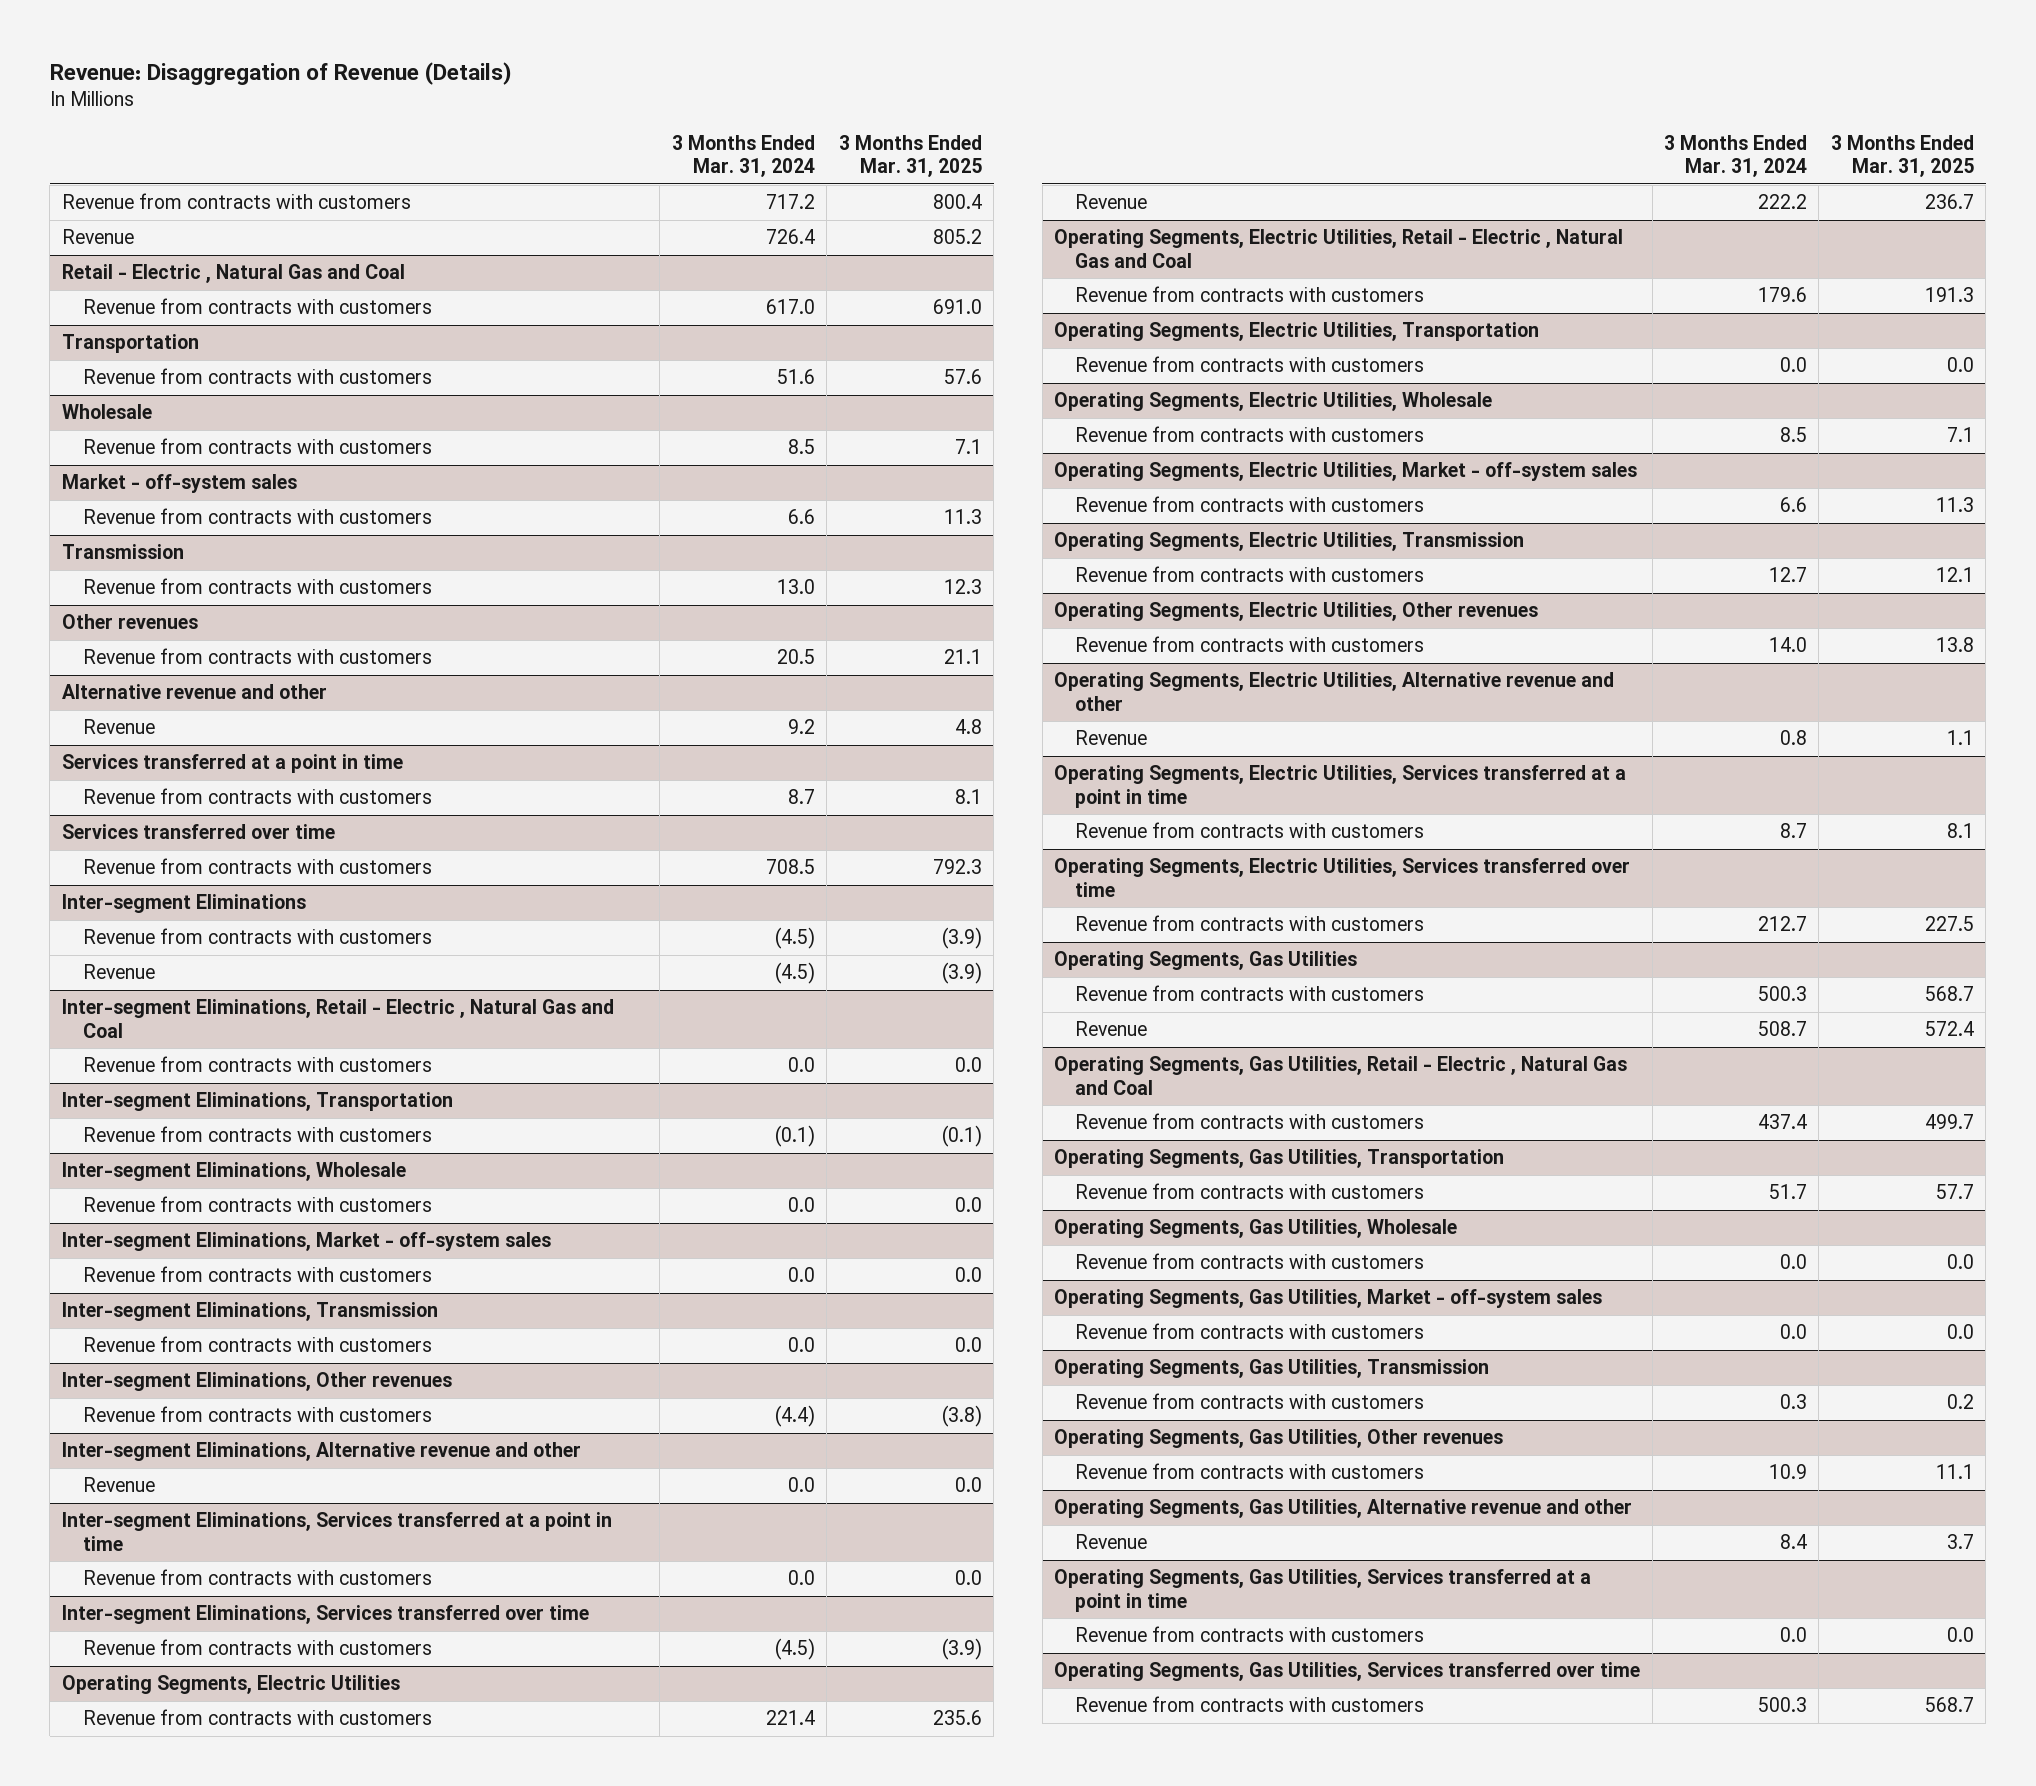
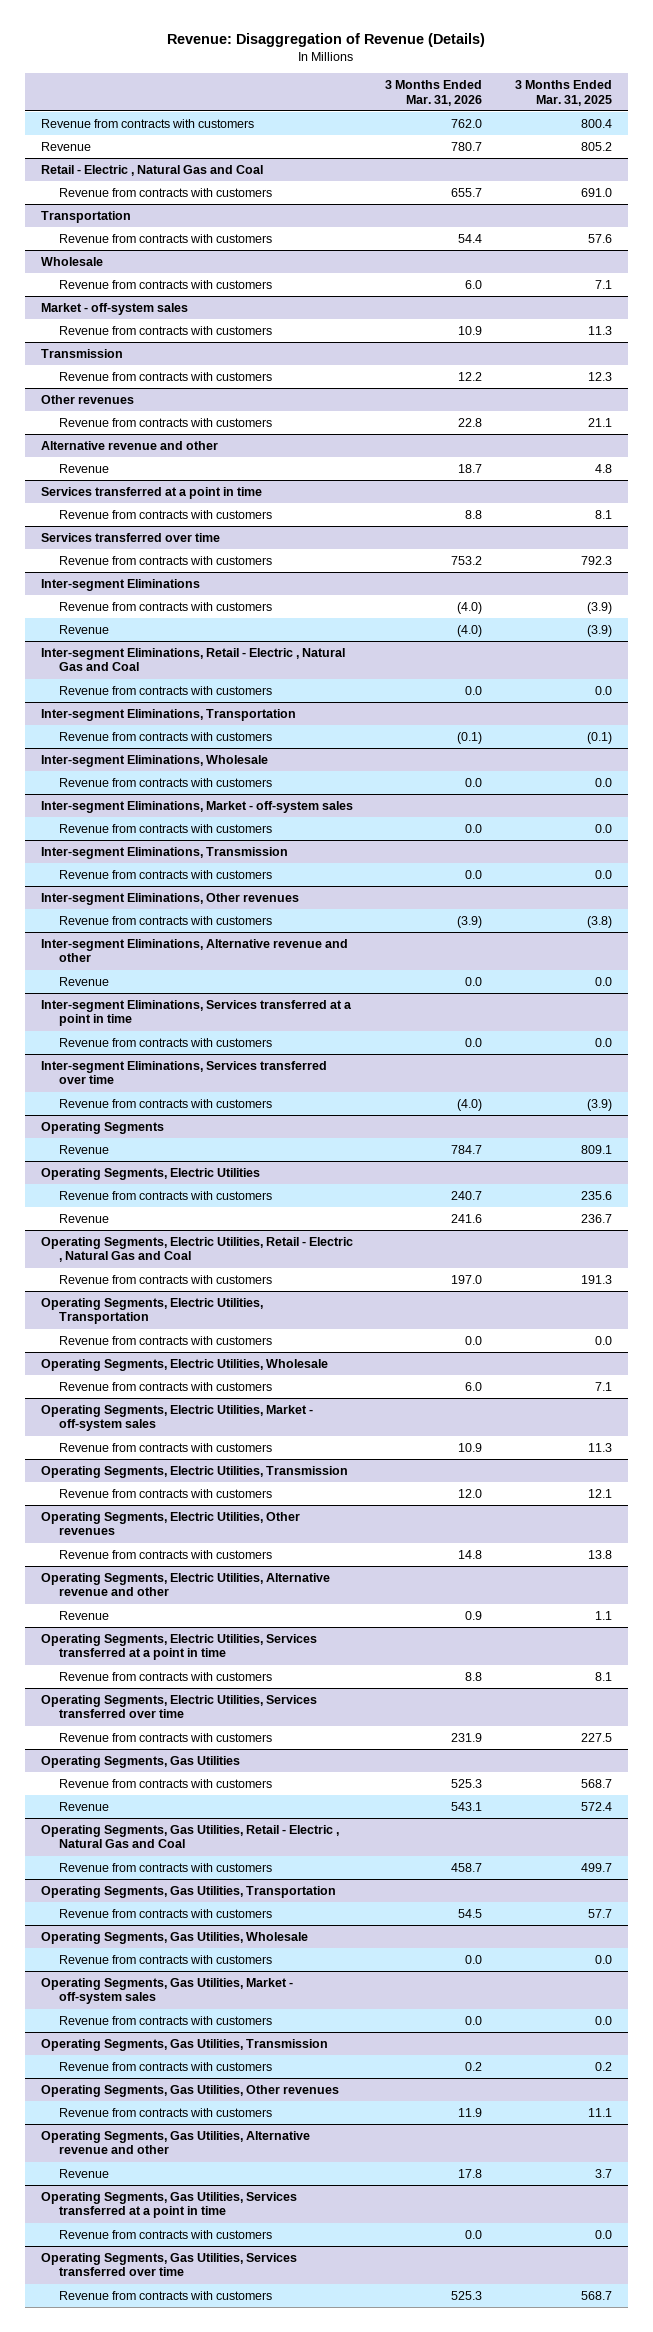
[671,134,815,178] 3 Months Ended Mar. 31, 2024 -> none
none -> [385,80,483,106] 3 Months Ended Mar. 31, 2026
none -> [40,1121,164,1134] Operating Segments
none -> [59,1144,110,1154] Revenue

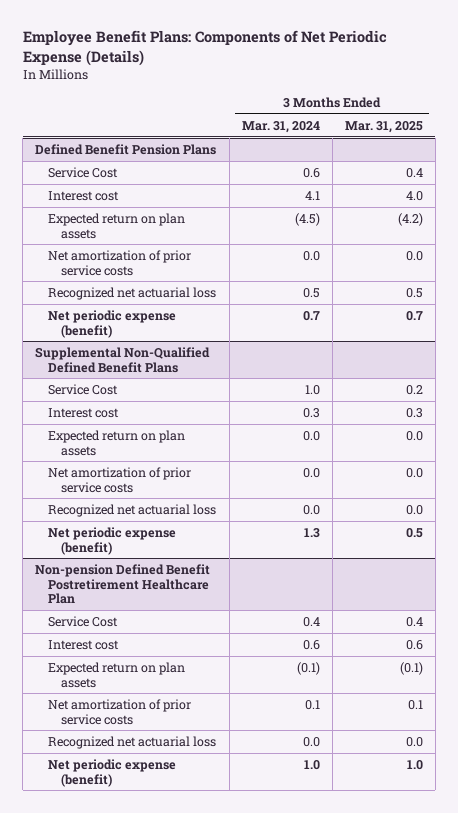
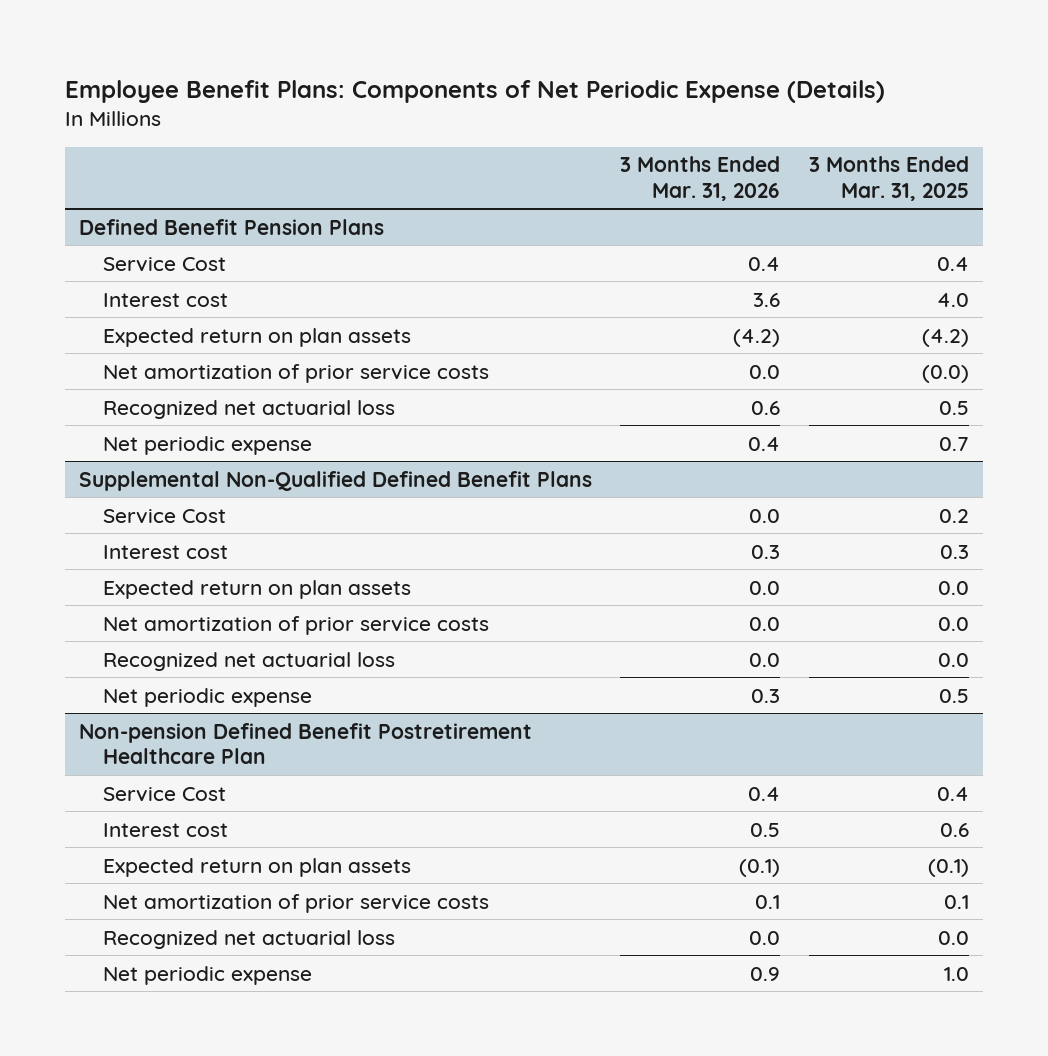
[241,120,320,133] Mar. 31, 2024 -> none
none -> [620,156,781,201] 3 Months Ended Mar. 31, 2026
[405,250,423,261] 0.0 -> [921,364,969,383] (0.0)
[48,309,177,338] Net periodic expense (benefit) -> [103,435,313,455] Net periodic expense
[48,526,177,555] Net periodic expense (benefit) -> [103,687,313,707] Net periodic expense
[48,758,177,787] Net periodic expense (benefit) -> [103,965,313,985] Net periodic expense

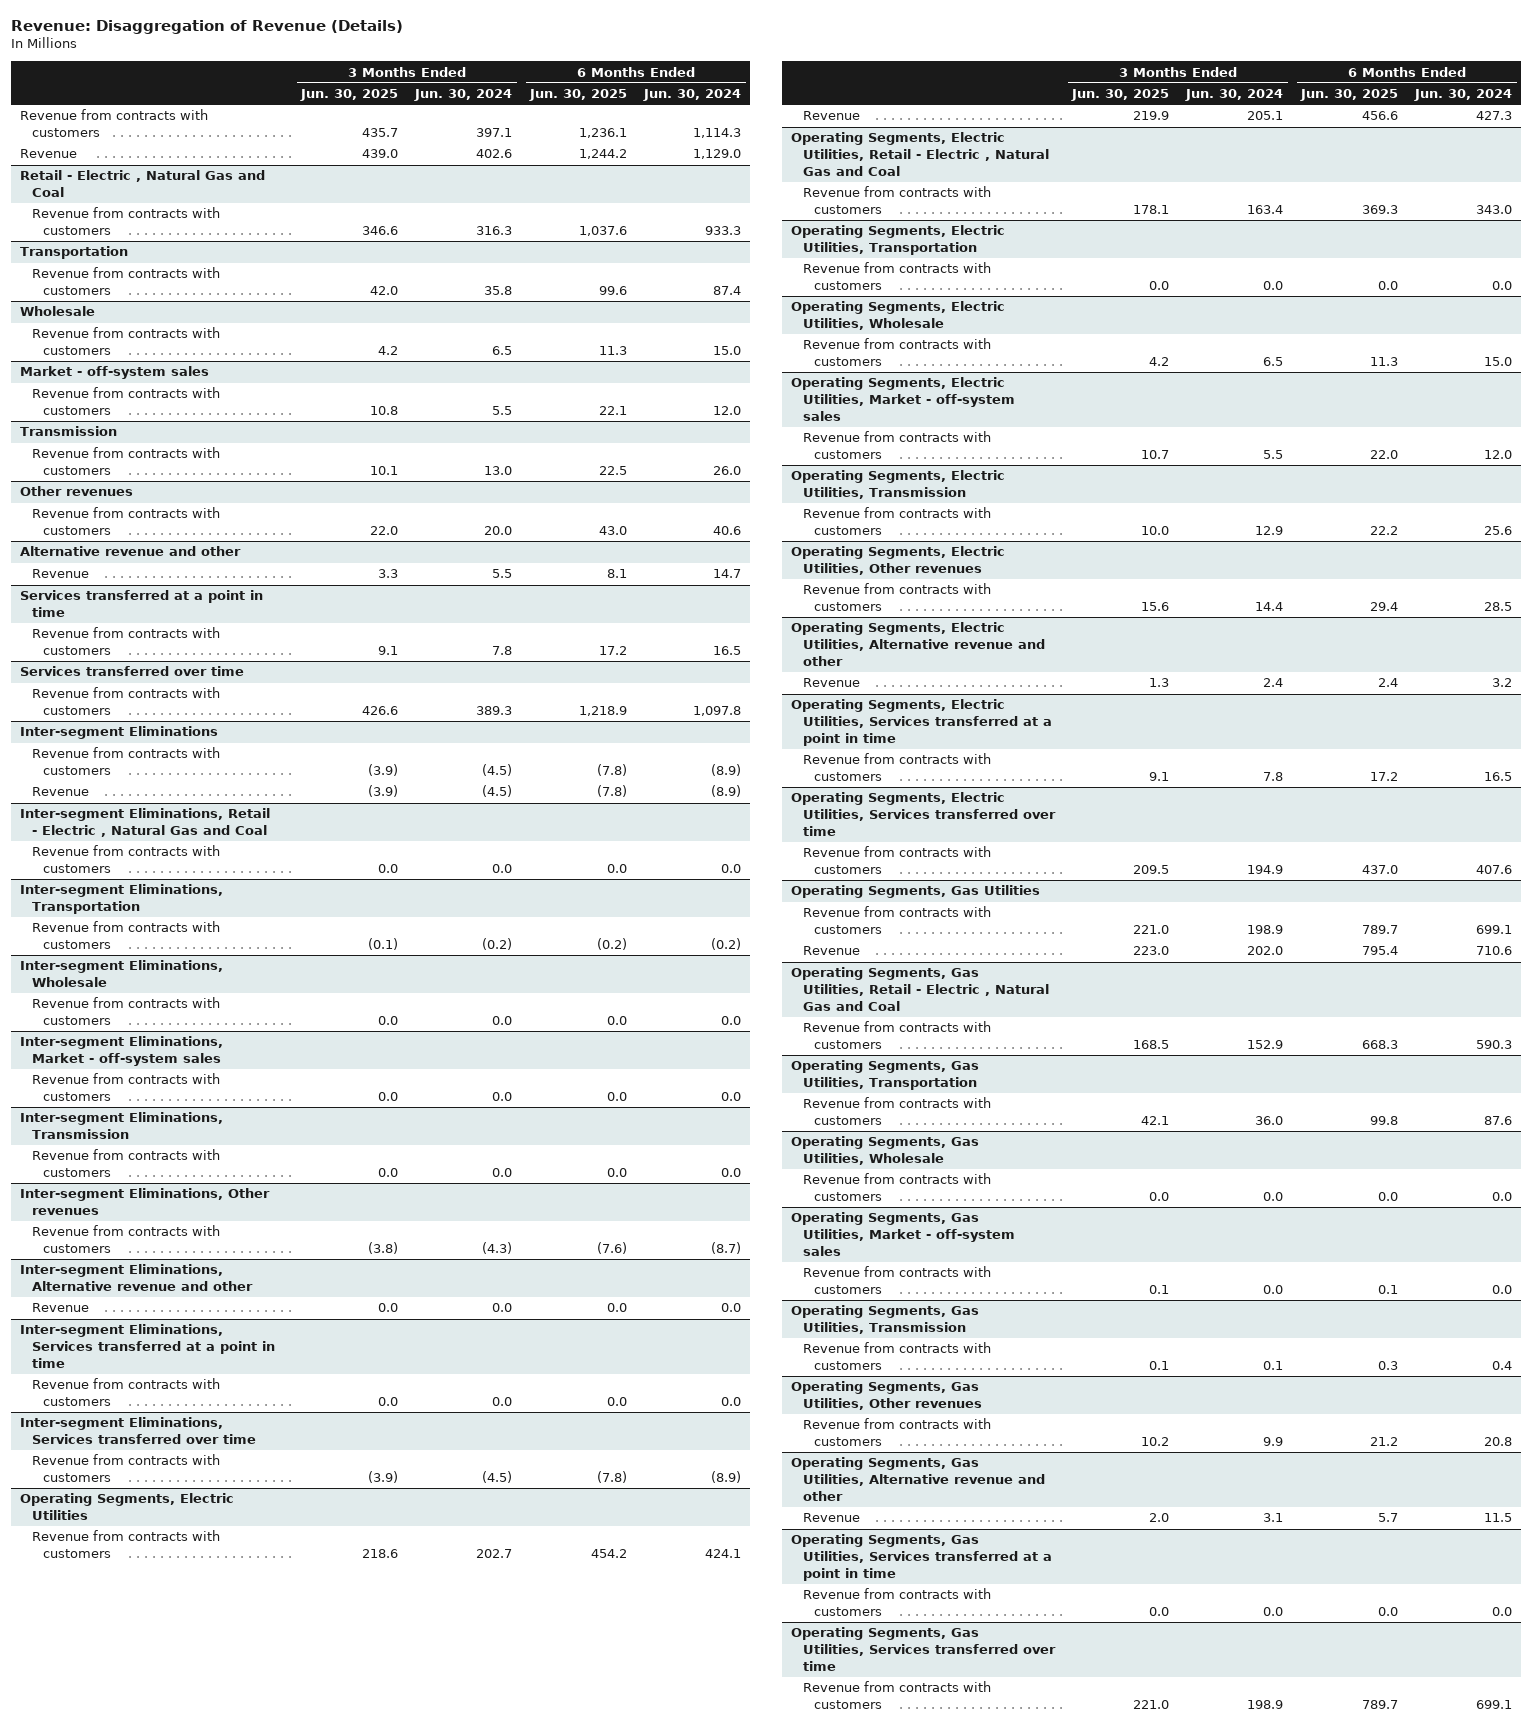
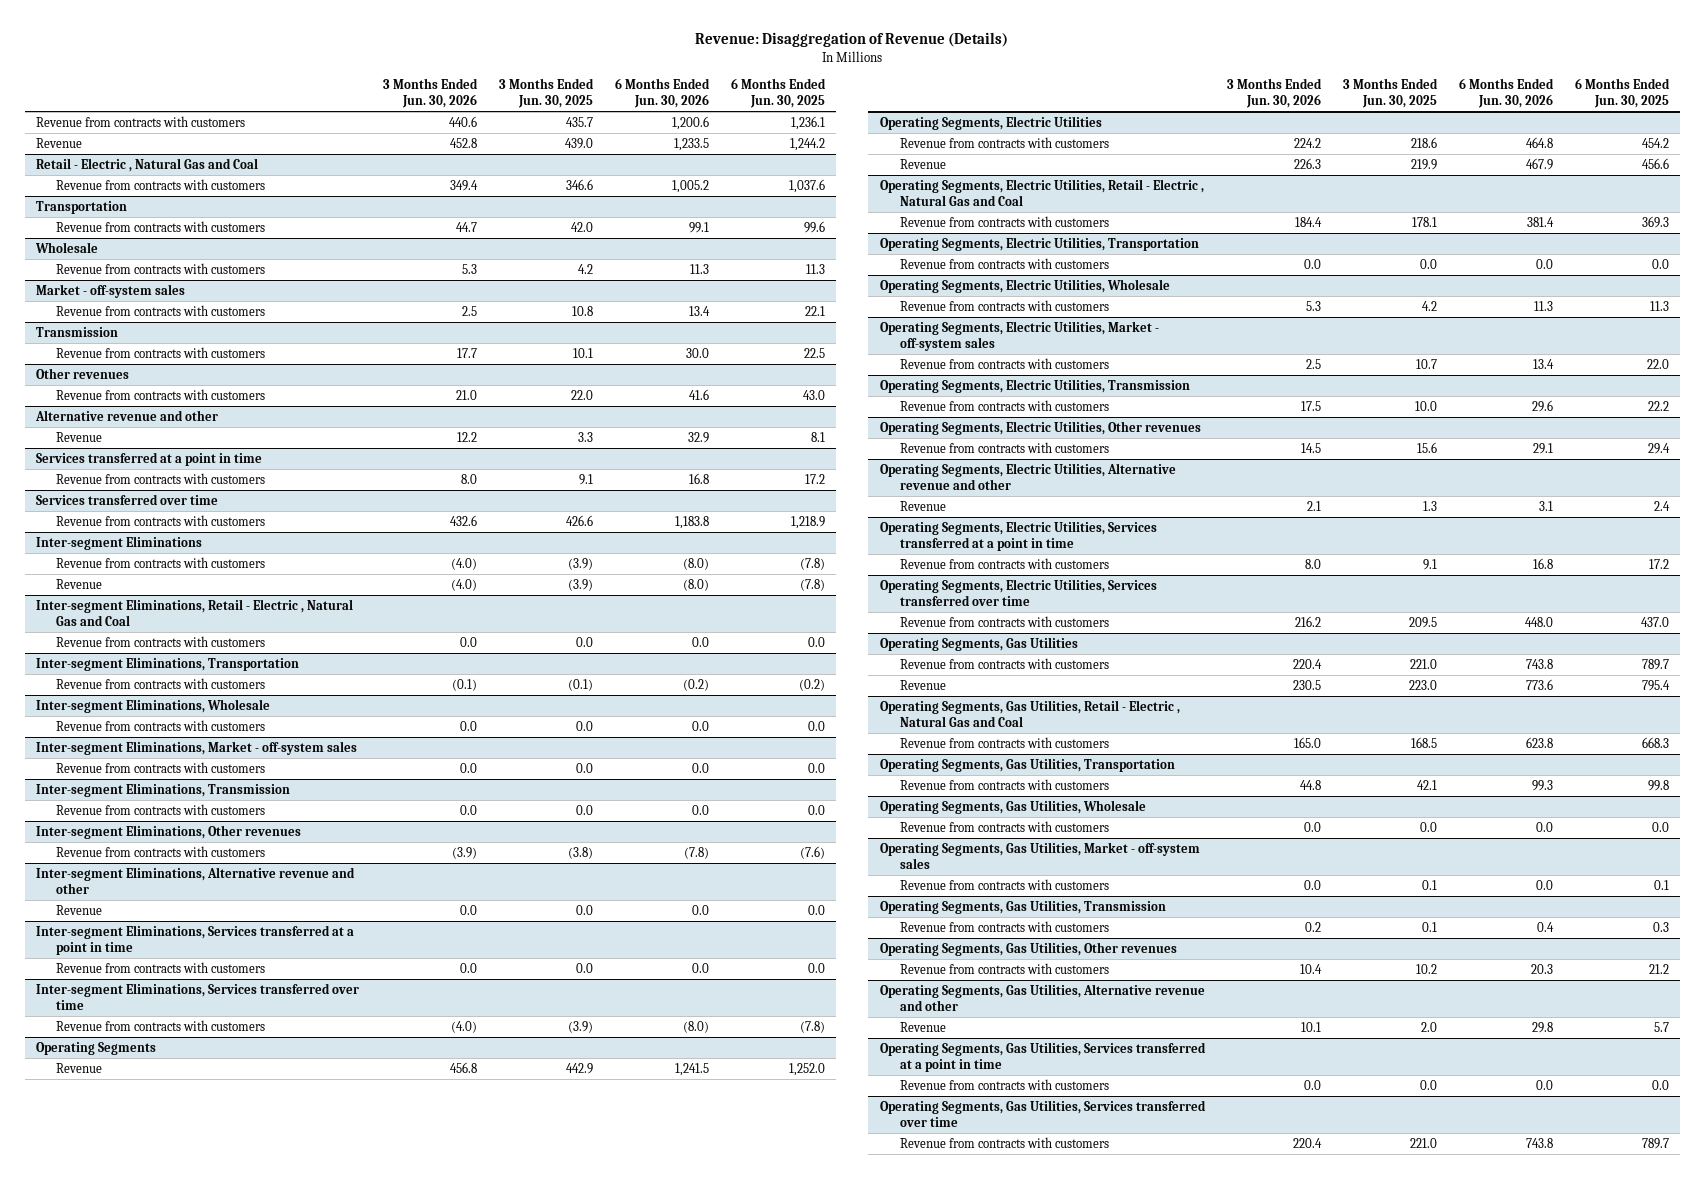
[414,89,513,102] Jun. 30, 2024 -> none
[643,89,742,102] Jun. 30, 2024 -> none
none -> [382,78,478,109] 3 Months Ended Jun. 30, 2026
none -> [615,78,711,109] 6 Months Ended Jun. 30, 2026
none -> [35,1041,156,1055] Operating Segments
none -> [55,1062,102,1073] Revenue

